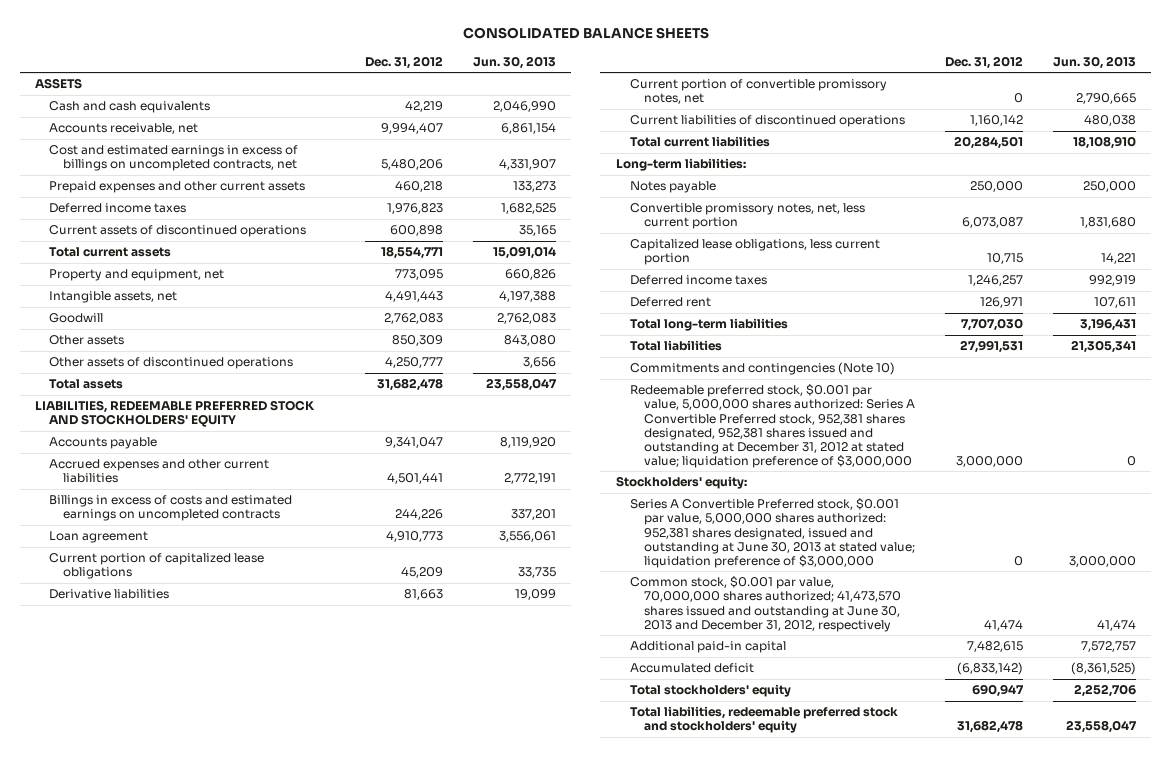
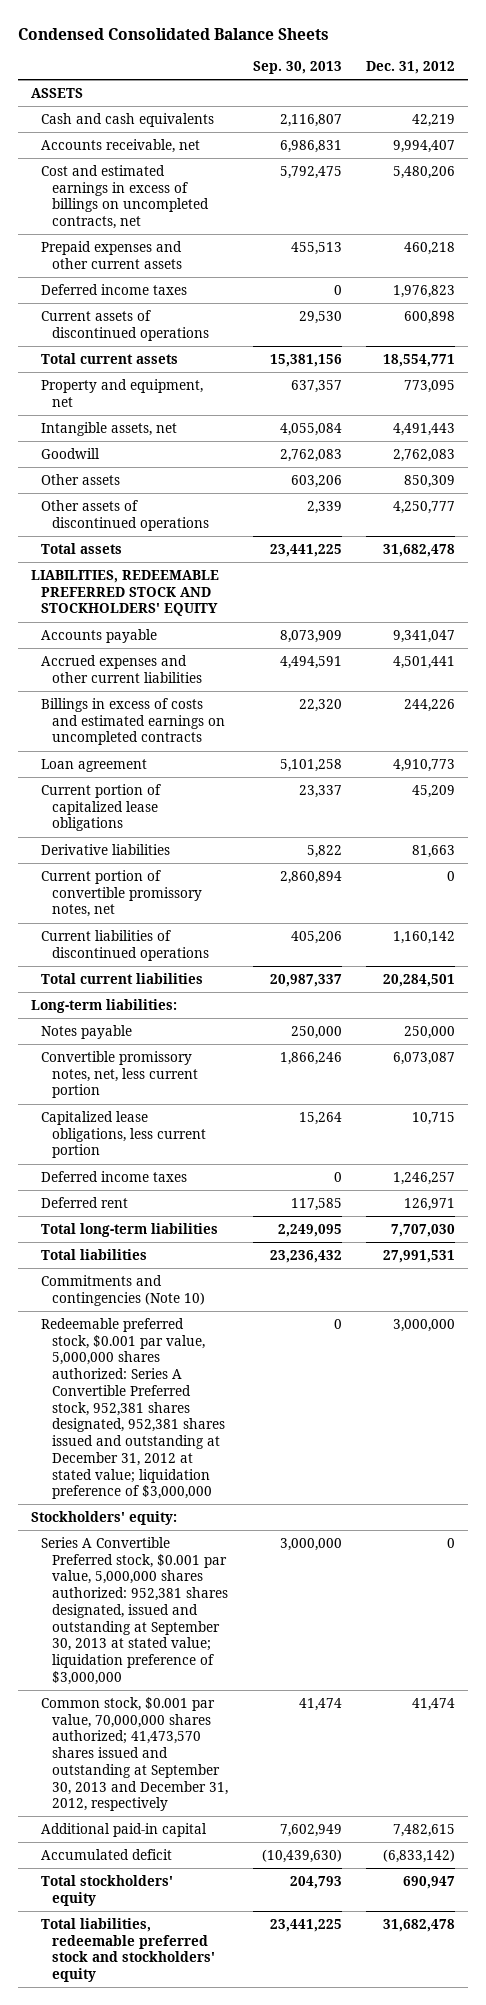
[462,27,709,40] CONSOLIDATED BALANCE SHEETS -> [18,27,330,40] Condensed Consolidated Balance Sheets
[472,55,556,69] Jun. 30, 2013 -> none
none -> [252,61,342,75] Sep. 30, 2013
[629,498,915,568] Series A Convertible Preferred stock, $0.001 par value, 5,000,000 shares authorized: 952,381 shares designated, issued and outstanding at June 30, 2013 at stated value; liquidation preference of $3,000,000 -> [41,1536,229,1685] Series A Convertible Preferred stock, $0.001 par value, 5,000,000 shares authorized: 952,381 shares designated, issued and outstanding at September 30, 2013 at stated value; liquidation preference of $3,000,000
[629,576,901,632] Common stock, $0.001 par value, 70,000,000 shares authorized; 41,473,570 shares issued and outstanding at June 30, 2013 and December 31, 2012, respectively -> [41,1696,229,1812] Common stock, $0.001 par value, 70,000,000 shares authorized; 41,473,570 shares issued and outstanding at September 30, 2013 and December 31, 2012, respectively

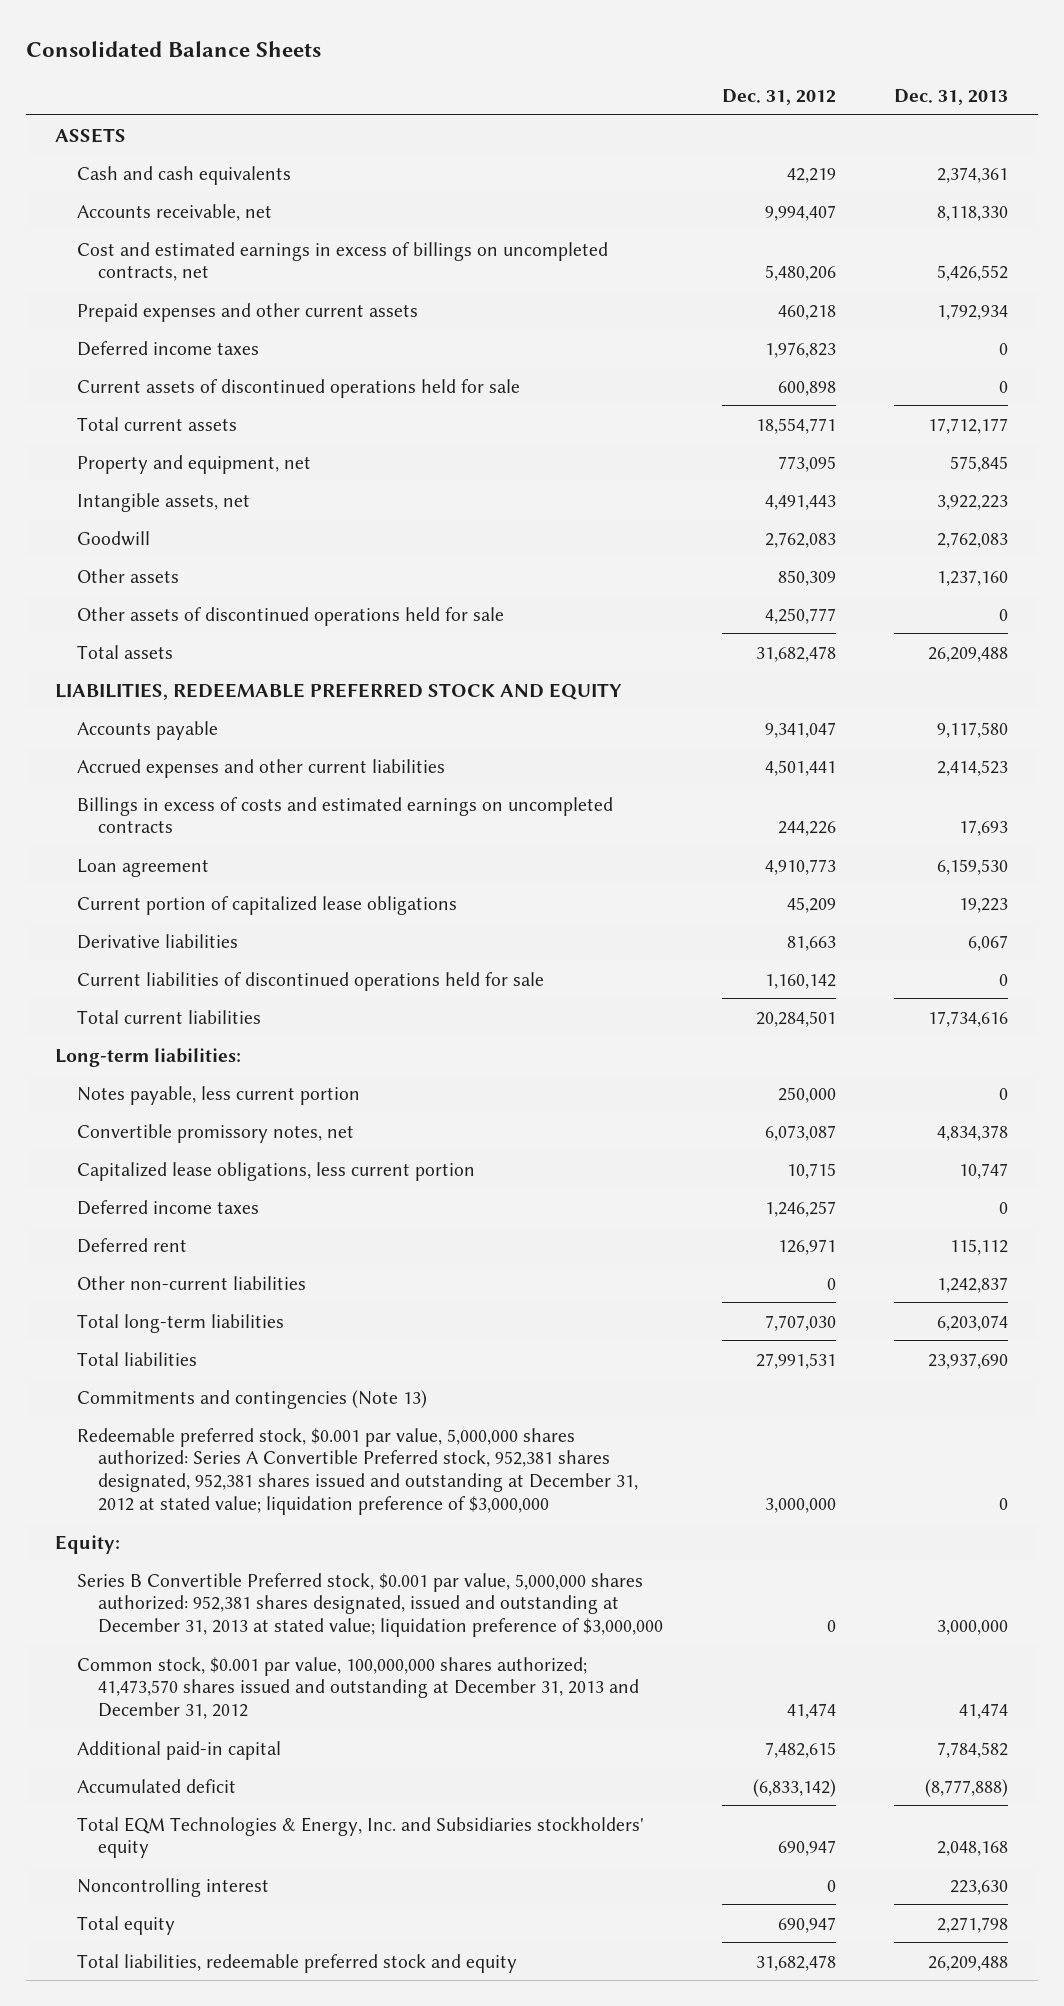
[18,27,330,40] Condensed Consolidated Balance Sheets -> [26,40,322,57] Consolidated Balance Sheets
[252,61,342,75] Sep. 30, 2013 -> none
none -> [894,88,1009,105] Dec. 31, 2013
[41,309,210,341] Current assets of discontinued operations -> [76,378,520,398] Current assets of discontinued operations held for sale
[41,499,210,531] Other assets of discontinued operations -> [76,606,504,626] Other assets of discontinued operations held for sale
[30,569,219,617] LIABILITIES, REDEEMABLE PREFERRED STOCK AND STOCKHOLDERS' EQUITY -> [55,682,623,700] LIABILITIES, REDEEMABLE PREFERRED STOCK AND EQUITY
[41,869,203,918] Current portion of convertible promissory notes, net -> none
[41,929,210,961] Current liabilities of discontinued operations -> [76,971,544,991] Current liabilities of discontinued operations held for sale
[41,1024,133,1039] Notes payable -> [76,1085,360,1105] Notes payable, less current portion
[41,1050,199,1099] Convertible promissory notes, net, less current portion -> [76,1123,354,1143] Convertible promissory notes, net
none -> [76,1275,306,1290] Other non-current liabilities
[41,1274,206,1306] Commitments and contingencies (Note 10) -> [76,1389,427,1409] Commitments and contingencies (Note 13)
[30,1510,177,1525] Stockholders' equity: -> [55,1534,121,1554] Equity:
[41,1536,229,1685] Series A Convertible Preferred stock, $0.001 par value, 5,000,000 shares authorized: 952,381 shares designated, issued and outstanding at September 30, 2013 at stated value; liquidation preference of $3,000,000 -> [76,1572,664,1638] Series B Convertible Preferred stock, $0.001 par value, 5,000,000 shares authorized: 952,381 shares designated, issued and outstanding at December 31, 2013 at stated value; liquidation preference of $3,000,000
[41,1696,229,1812] Common stock, $0.001 par value, 70,000,000 shares authorized; 41,473,570 shares issued and outstanding at September 30, 2013 and December 31, 2012, respectively -> [76,1656,640,1720] Common stock, $0.001 par value, 100,000,000 shares authorized; 41,473,570 shares issued and outstanding at December 31, 2013 and December 31, 2012
[41,1874,174,1906] Total stockholders' equity -> [76,1816,644,1859] Total EQM Technologies & Energy, Inc. and Subsidiaries stockholders' equity
none -> [76,1877,269,1897] Noncontrolling interest
none -> [76,1915,175,1935] Total equity
[41,1917,216,1983] Total liabilities, redeemable preferred stock and stockholders' equity -> [76,1953,517,1973] Total liabilities, redeemable preferred stock and equity

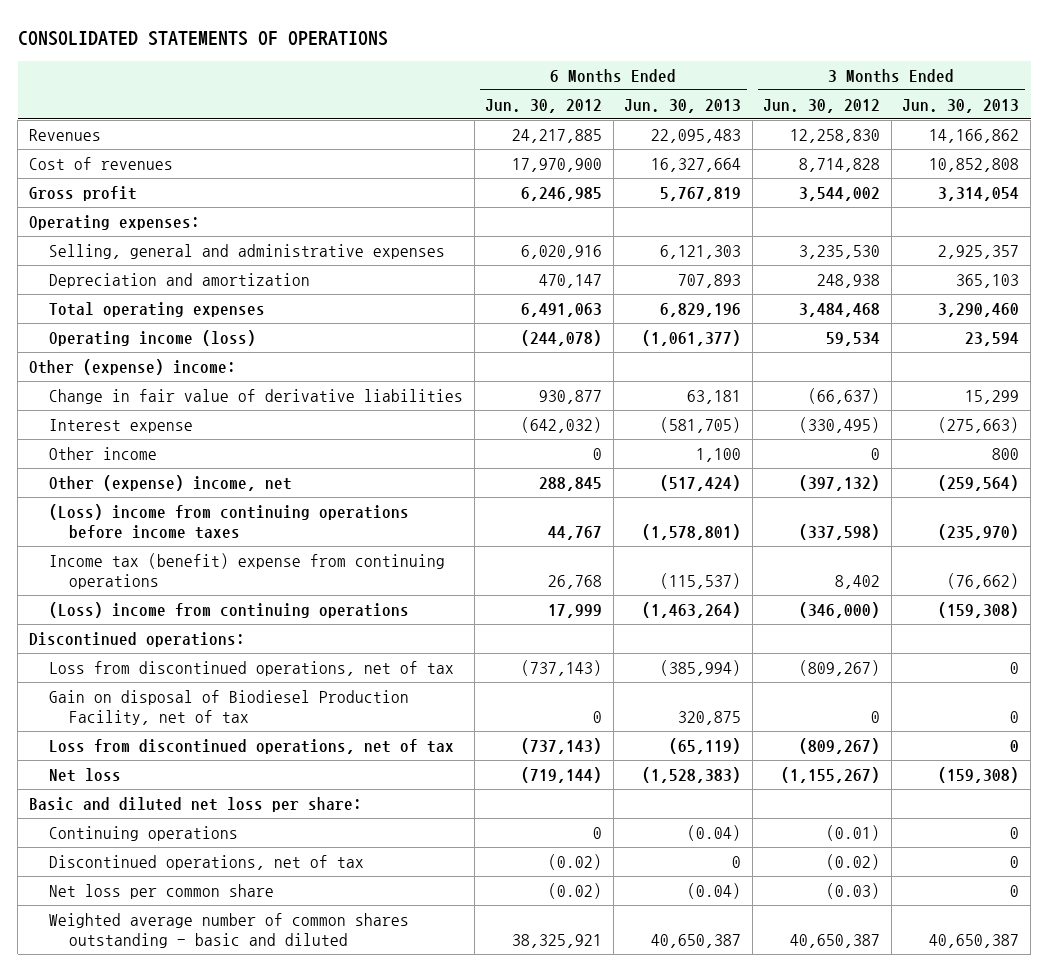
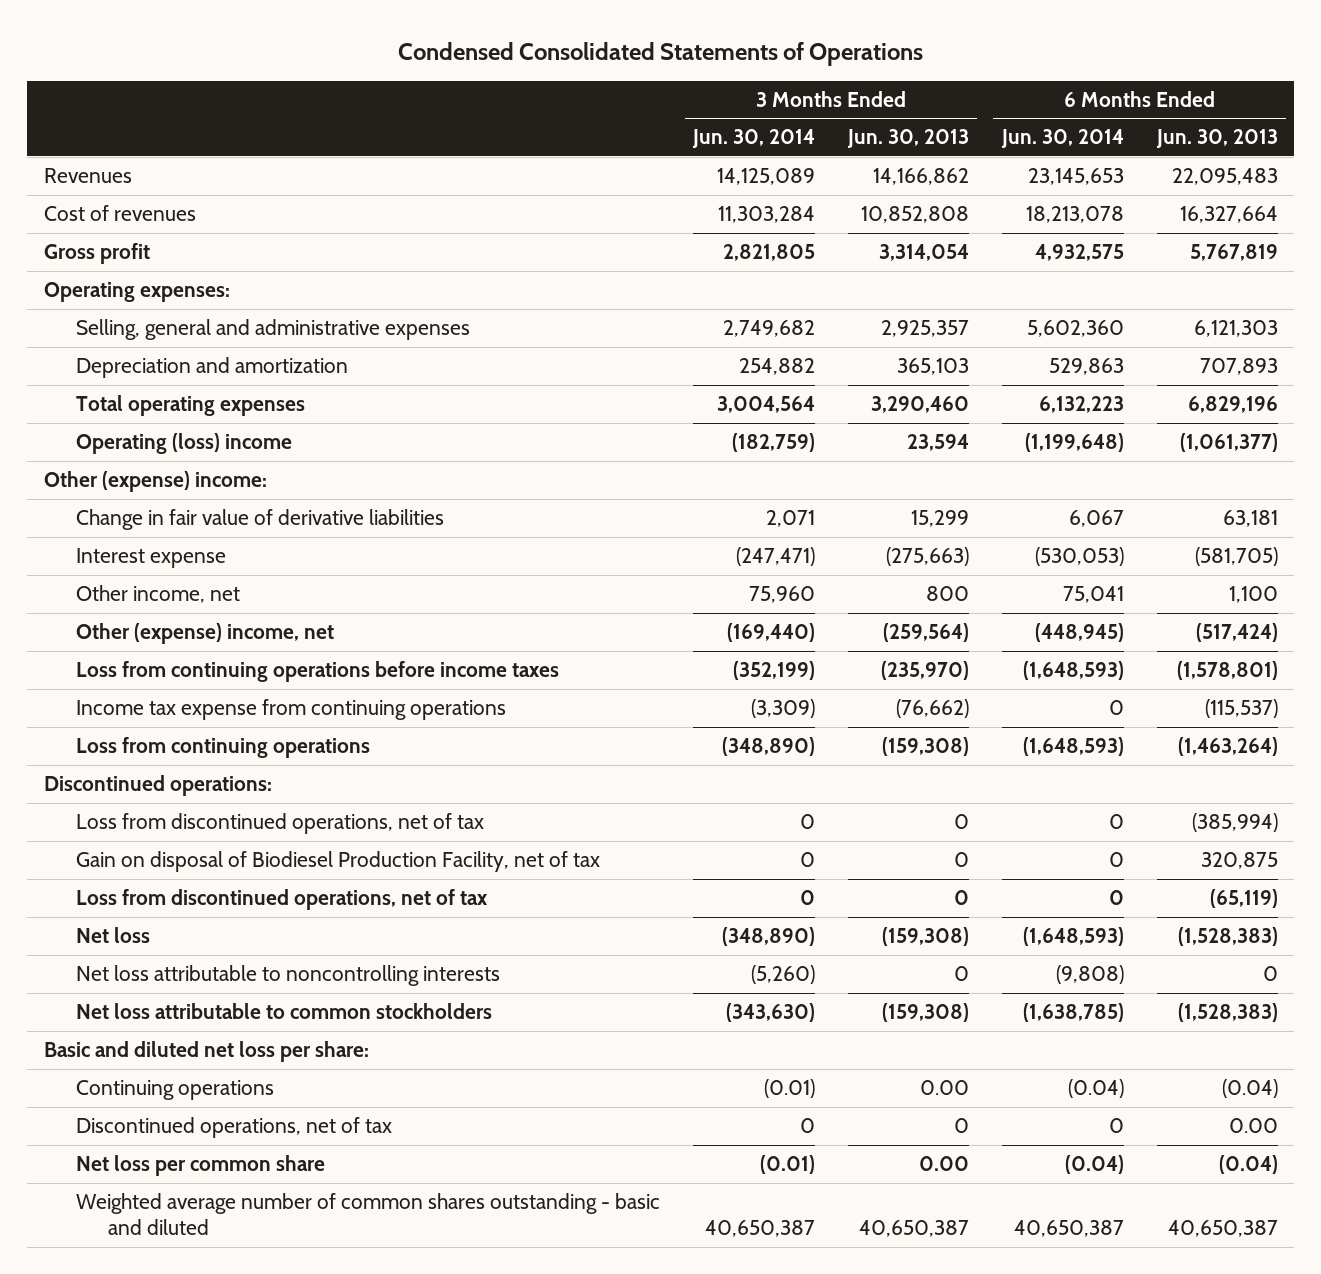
[17,31,388,47] CONSOLIDATED STATEMENTS OF OPERATIONS -> [397,41,923,66] Condensed Consolidated Statements of Operations
[485,98,603,113] Jun. 30, 2012 -> none
[763,98,881,113] Jun. 30, 2012 -> none
none -> [691,129,815,149] Jun. 30, 2014
none -> [1000,129,1124,149] Jun. 30, 2014
[48,329,256,346] Operating income (loss) -> [75,433,292,455] Operating (loss) income
[48,446,157,460] Other income -> [75,585,240,604] Other income, net
[48,503,409,540] (Loss) income from continuing operations before income taxes -> [75,661,559,683] Loss from continuing operations before income taxes
[48,552,445,590] Income tax (benefit) expense from continuing operations -> [75,699,506,721] Income tax expense from continuing operations
[48,601,409,618] (Loss) income from continuing operations -> [75,737,370,759] Loss from continuing operations
none -> [75,965,500,987] Net loss attributable to noncontrolling interests
none -> [75,1003,492,1020] Net loss attributable to common stockholders
[1010,826,1020,839] 0 -> [919,1080,969,1096] 0.00
[732,855,742,868] 0 -> [1228,1118,1278,1134] 0.00
[1010,884,1020,897] 0 -> [918,1156,969,1172] 0.00

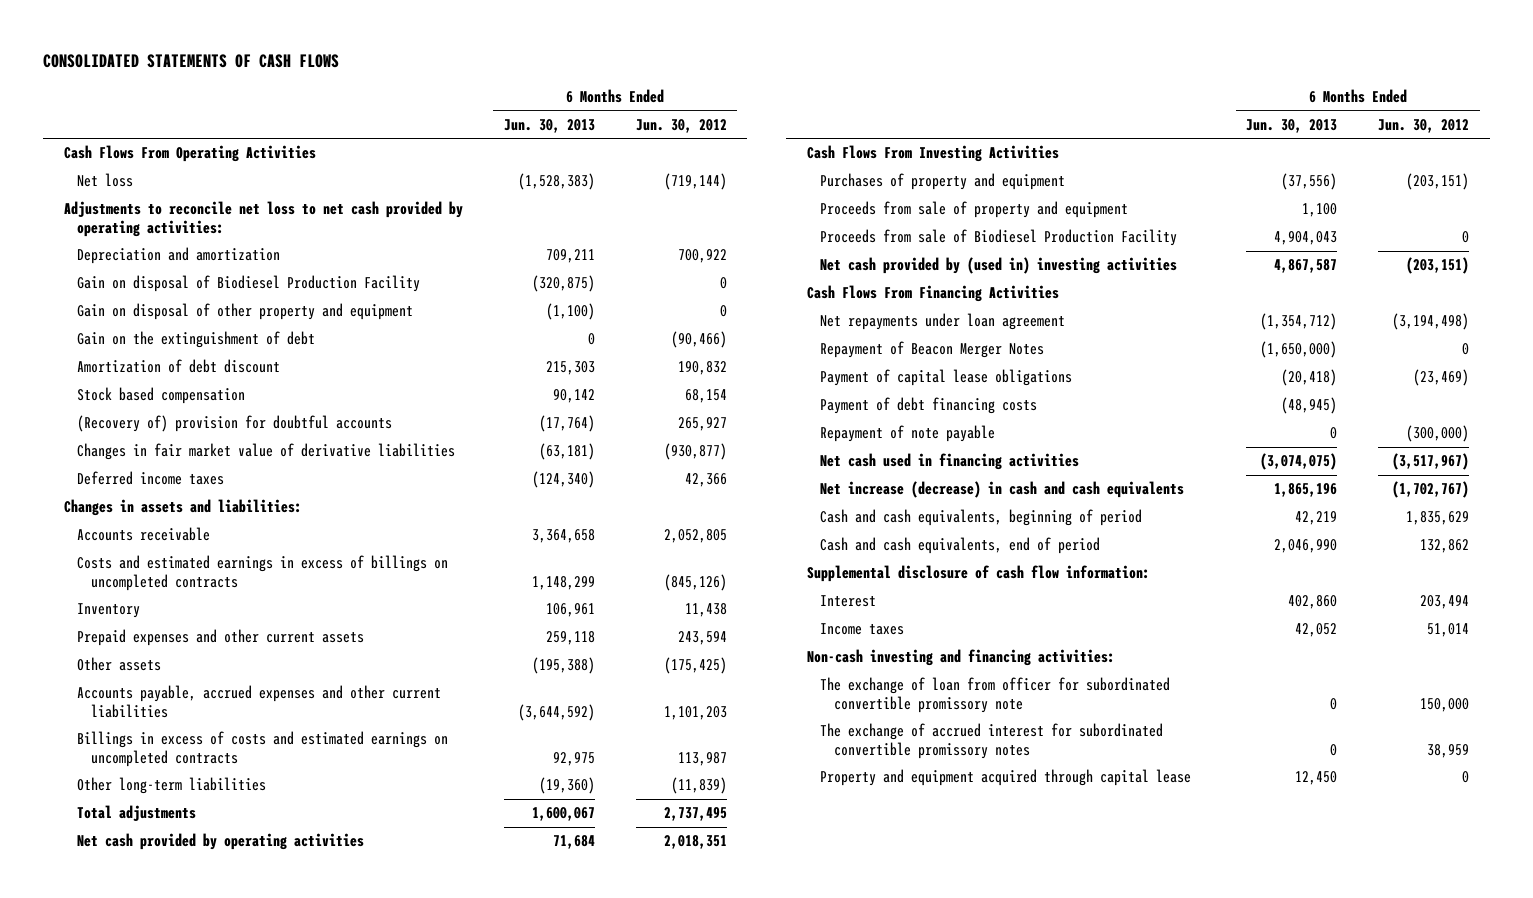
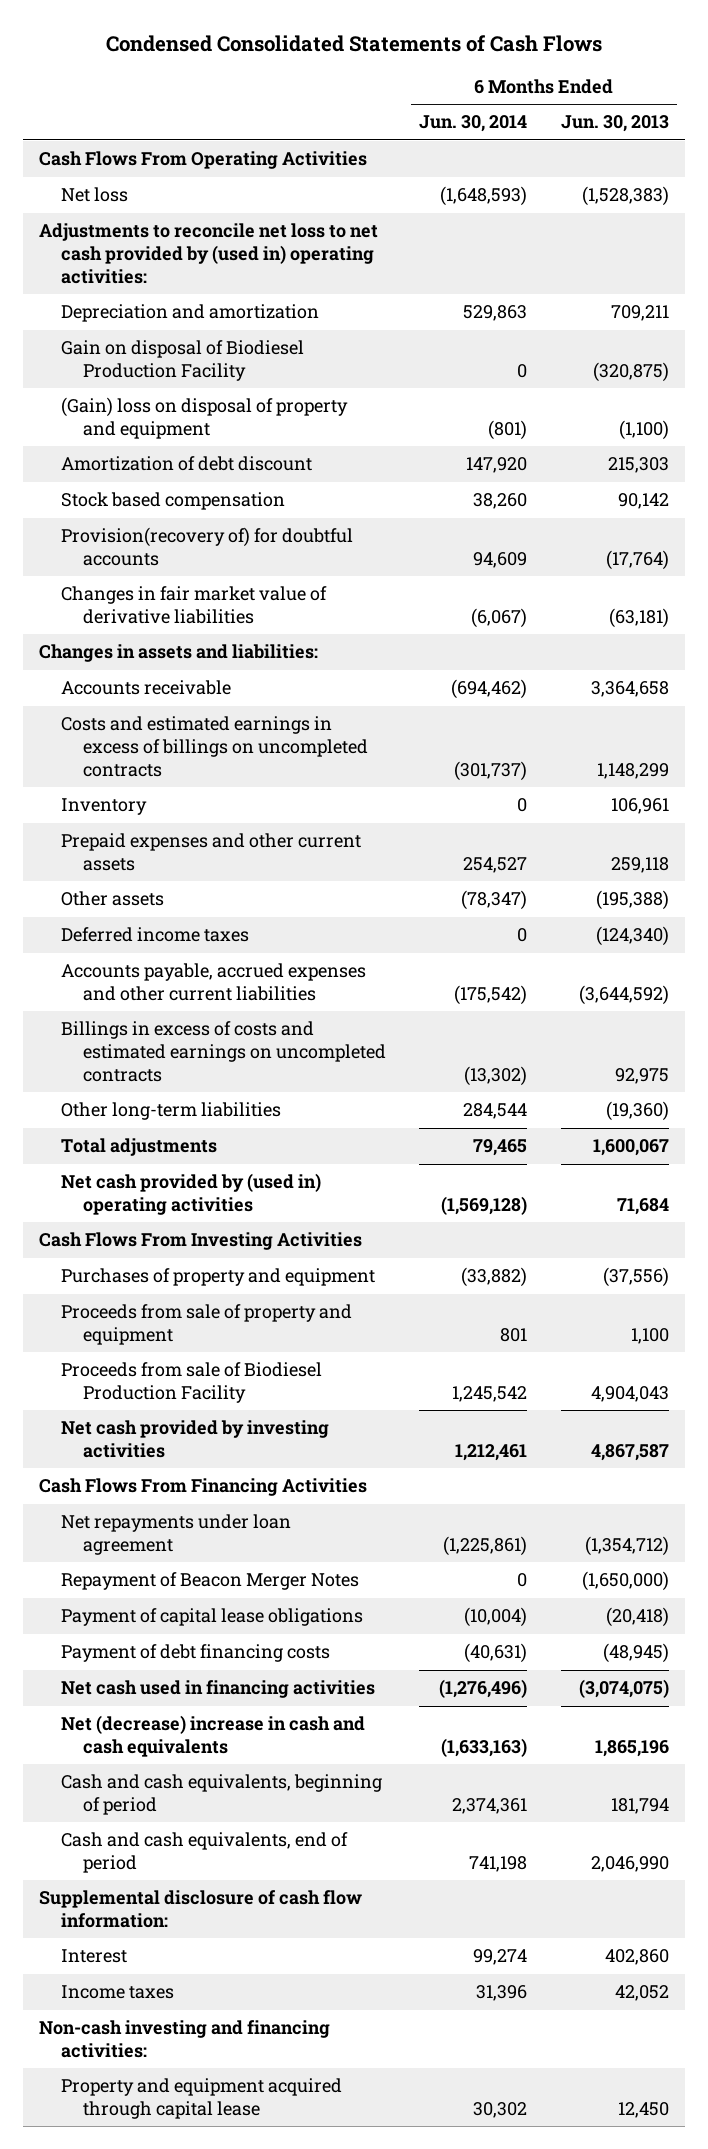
[43,54,340,69] CONSOLIDATED STATEMENTS OF CASH FLOWS -> [105,34,602,52] Condensed Consolidated Statements of Cash Flows
[635,118,727,133] Jun. 30, 2012 -> none
none -> [419,115,528,133] Jun. 30, 2014
[63,201,463,237] Adjustments to reconcile net loss to net cash provided by operating activities: -> [39,223,379,285] Adjustments to reconcile net loss to net cash provided by (used in) operating activities:
[77,331,316,349] Gain on the extinguishment of debt -> none
[77,303,414,321] Gain on disposal of other property and equipment -> [61,397,349,440] (Gain) loss on disposal of property and equipment
[77,415,393,433] (Recovery of) provision for doubtful accounts -> [61,527,354,567] Provision(recovery of) for doubtful accounts
[77,471,225,486] Deferred income taxes -> [61,927,250,943] Deferred income taxes
[77,833,365,851] Net cash provided by operating activities -> [61,1173,322,1216] Net cash provided by (used in) operating activities
[820,257,1178,275] Net cash provided by (used in) investing activities -> [61,1420,330,1459] Net cash provided by investing activities
[820,425,996,443] Repayment of note payable -> none
[820,481,1185,499] Net increase (decrease) in cash and cash equivalents -> [61,1715,366,1758] Net (decrease) increase in cash and cash equivalents
[1295,511,1338,526] 42,219 -> [610,1798,669,1815] 181,794
[820,677,1171,713] The exchange of loan from officer for subordinated convertible promissory note -> none
[820,723,1164,759] The exchange of accrued interest for subordinated convertible promissory notes -> none

